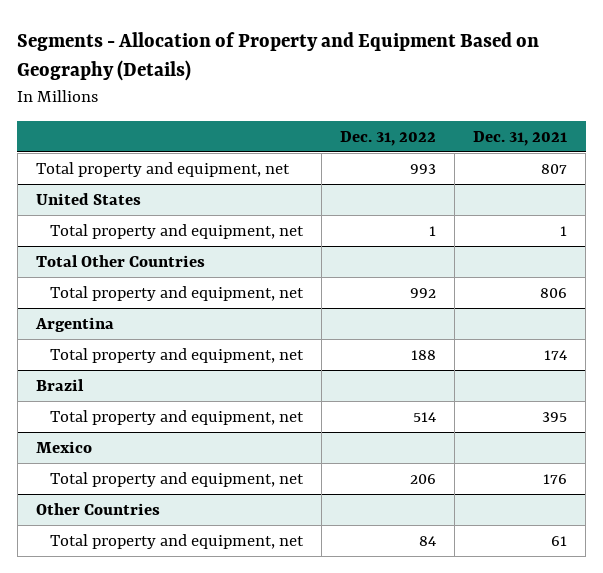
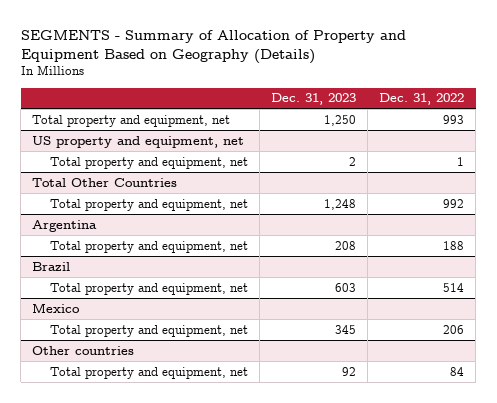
[17,31,540,82] Segments - Allocation of Property and Equipment Based on Geography (Details) -> [20,29,406,64] SEGMENTS - Summary of Allocation of Property and Equipment Based on Geography (Details)
[473,130,568,146] Dec. 31, 2021 -> none
none -> [271,93,357,106] Dec. 31, 2023
[35,192,141,205] United States -> [32,135,245,148] US property and equipment, net
[35,502,160,515] Other Countries -> [32,345,135,355] Other countries

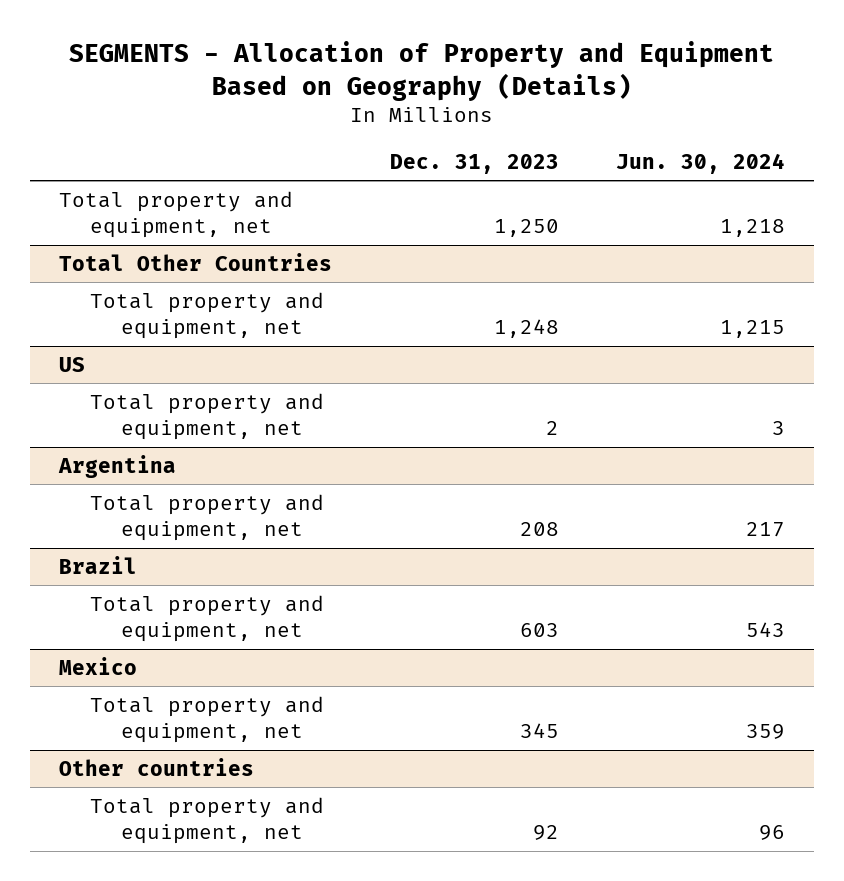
[20,29,406,64] SEGMENTS - Summary of Allocation of Property and Equipment Based on Geography (Details) -> [69,41,775,101] SEGMENTS - Allocation of Property and Equipment Based on Geography (Details)
[379,93,465,106] Dec. 31, 2022 -> none
none -> [616,153,786,175] Jun. 30, 2024
[32,135,245,148] US property and equipment, net -> none
[49,156,248,169] Total property and equipment, net -> none
none -> [58,356,85,372] US
none -> [90,392,325,441] Total property and equipment, net

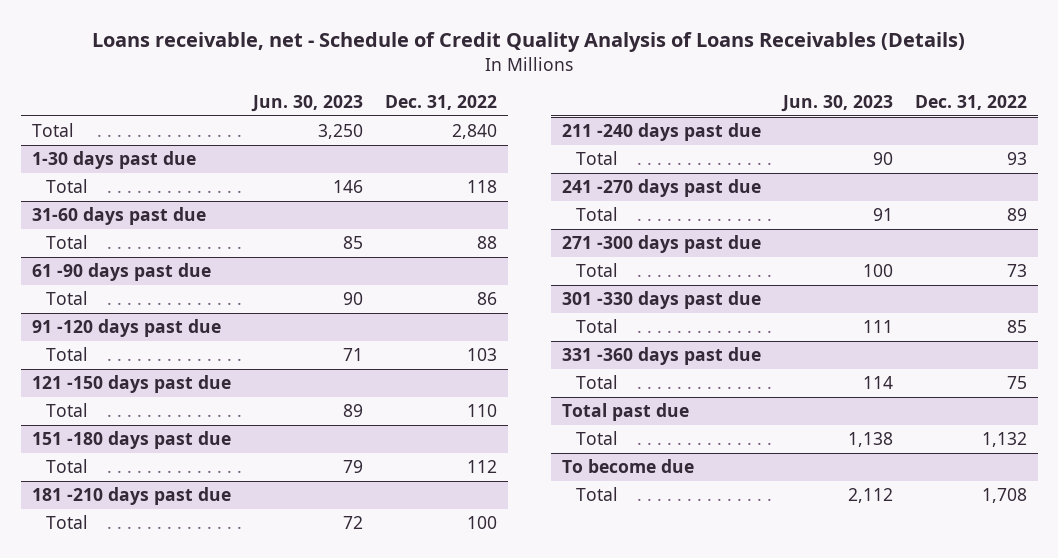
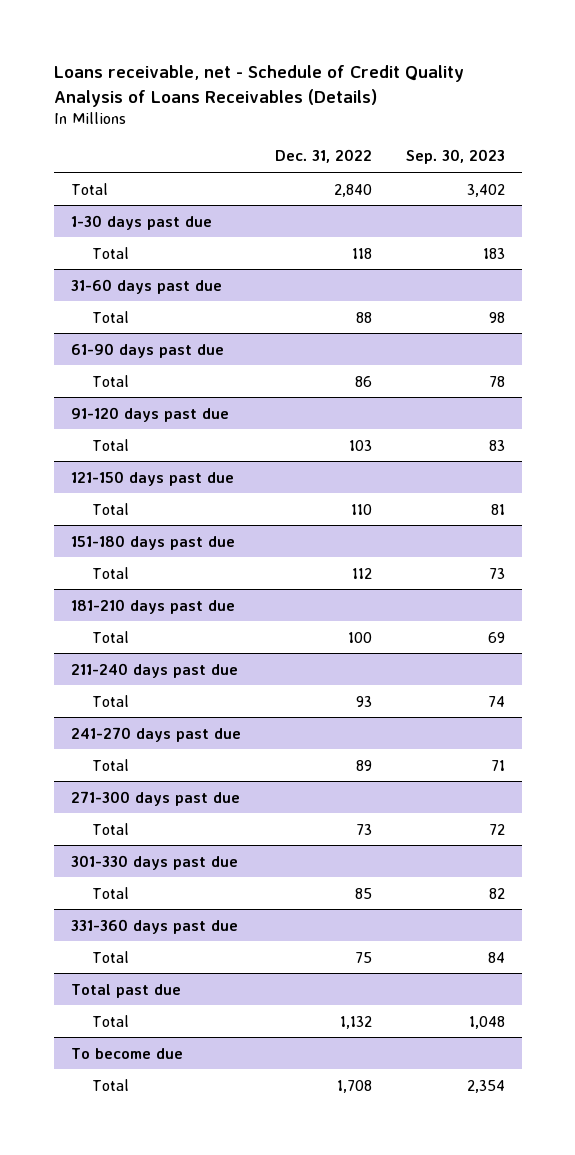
[250,95,363,113] Jun. 30, 2023 -> none
none -> [405,149,505,165] Sep. 30, 2023
[31,263,211,282] 61 -90 days past due -> [70,342,224,358] 61-90 days past due
[31,319,221,338] 91 -120 days past due -> [70,406,229,422] 91-120 days past due
[31,375,231,394] 121 -150 days past due -> [70,470,234,486] 121-150 days past due
[31,431,231,450] 151 -180 days past due -> [70,534,235,550] 151-180 days past due
[31,487,231,506] 181 -210 days past due -> [70,598,235,614] 181-210 days past due
[561,123,761,142] 211 -240 days past due -> [70,662,238,678] 211-240 days past due
[561,179,761,198] 241 -270 days past due -> [70,726,241,742] 241-270 days past due
[561,235,761,254] 271 -300 days past due -> [70,790,240,806] 271-300 days past due
[561,291,761,310] 301 -330 days past due -> [70,854,238,870] 301-330 days past due
[561,347,761,366] 331 -360 days past due -> [70,918,238,934] 331-360 days past due

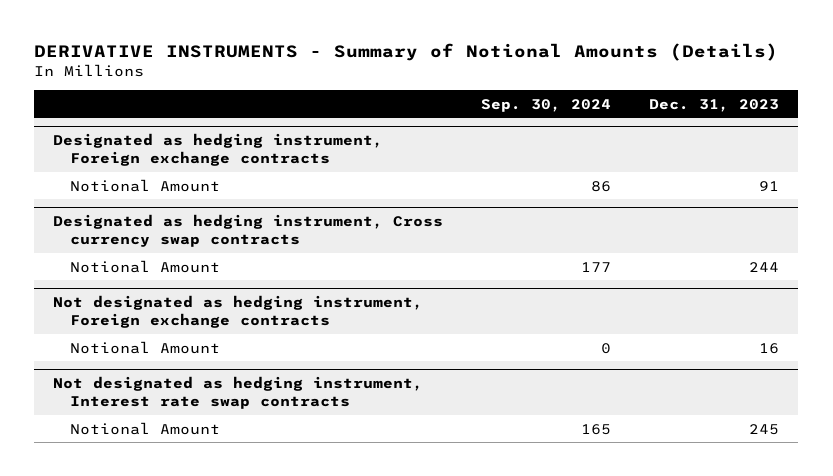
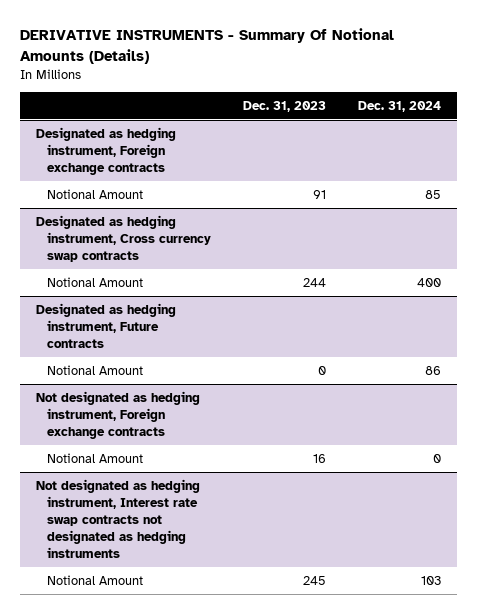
[34,42,779,61] DERIVATIVE INSTRUMENTS - Summary of Notional Amounts (Details) -> [19,28,394,64] DERIVATIVE INSTRUMENTS - Summary Of Notional Amounts (Details)
[481,98,612,112] Sep. 30, 2024 -> none
none -> [357,100,441,112] Dec. 31, 2024
none -> [35,302,176,348] Designated as hedging instrument, Future contracts
none -> [47,364,144,375] Notional Amount
[53,376,424,410] Not designated as hedging instrument, Interest rate swap contracts -> [35,478,200,558] Not designated as hedging instrument, Interest rate swap contracts not designated as hedging instruments

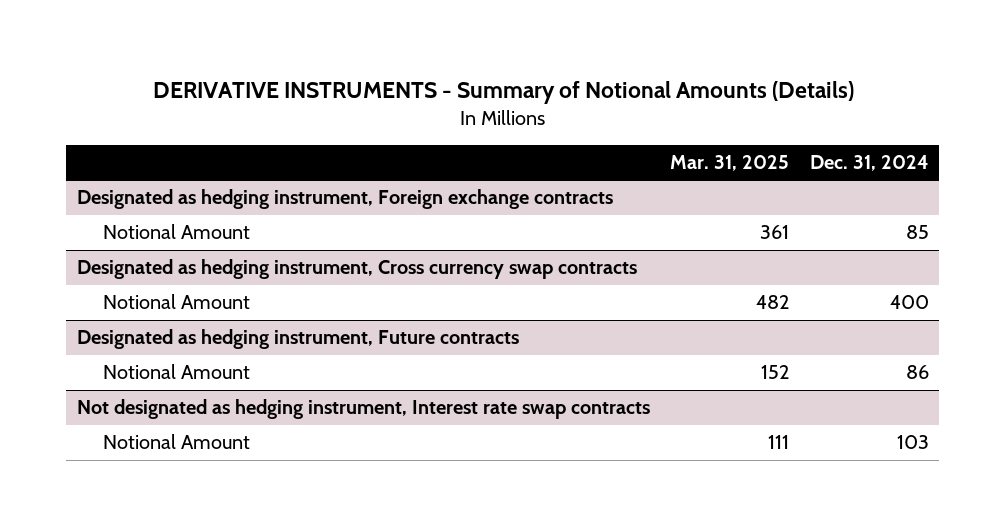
[19,28,394,64] DERIVATIVE INSTRUMENTS - Summary Of Notional Amounts (Details) -> [152,80,854,104] DERIVATIVE INSTRUMENTS - Summary of Notional Amounts (Details)
[243,100,327,112] Dec. 31, 2023 -> none
none -> [670,155,790,172] Mar. 31, 2025
[35,390,200,439] Not designated as hedging instrument, Foreign exchange contracts -> none
[47,452,144,463] Notional Amount -> none
[35,478,200,558] Not designated as hedging instrument, Interest rate swap contracts not designated as hedging instruments -> [76,399,650,420] Not designated as hedging instrument, Interest rate swap contracts

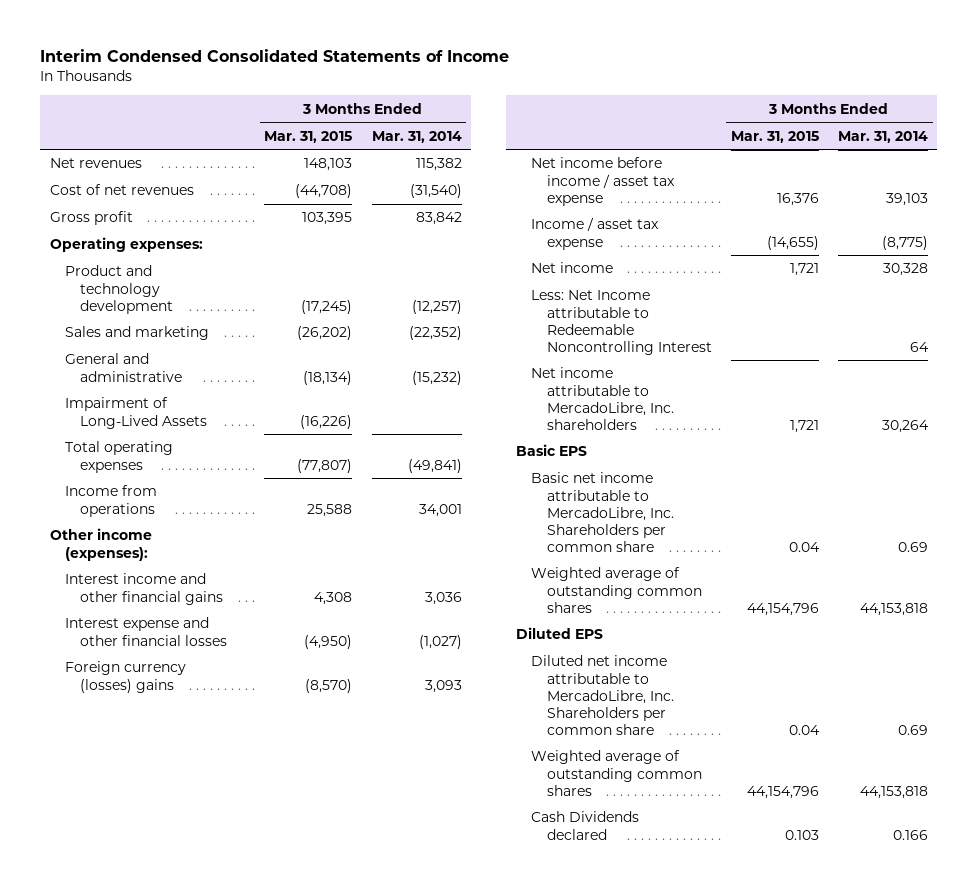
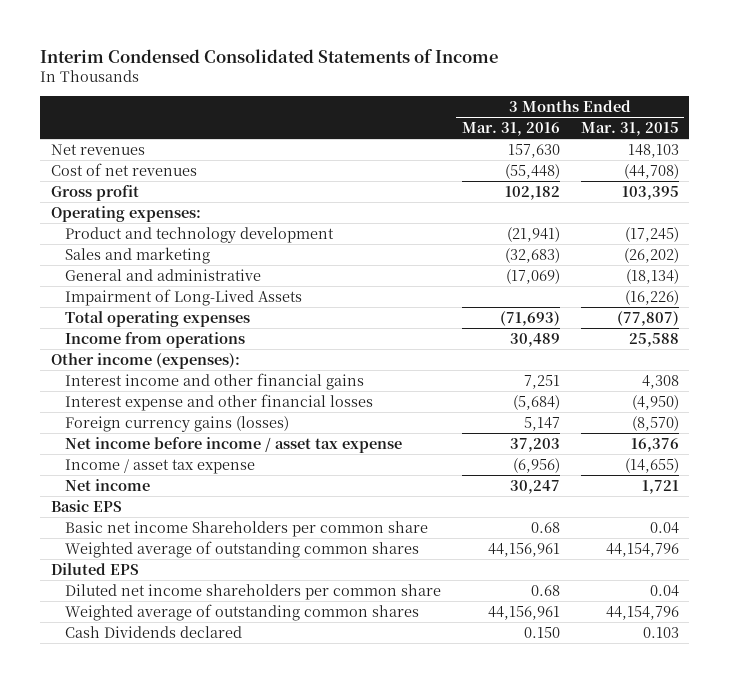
[371,130,462,143] Mar. 31, 2014 -> none
none -> [461,122,560,137] Mar. 31, 2016
[65,661,187,693] Foreign currency (losses) gains -> [64,415,289,432] Foreign currency gains (losses)
[531,290,712,355] Less: Net Income attributable to Redeemable Noncontrolling Interest -> none
[531,367,674,430] Net income attributable to MercadoLibre, Inc. shareholders -> none
[531,472,674,552] Basic net income attributable to MercadoLibre, Inc. Shareholders per common share -> [64,520,428,537] Basic net income Shareholders per common share
[531,655,674,735] Diluted net income attributable to MercadoLibre, Inc. Shareholders per common share -> [64,583,441,600] Diluted net income shareholders per common share

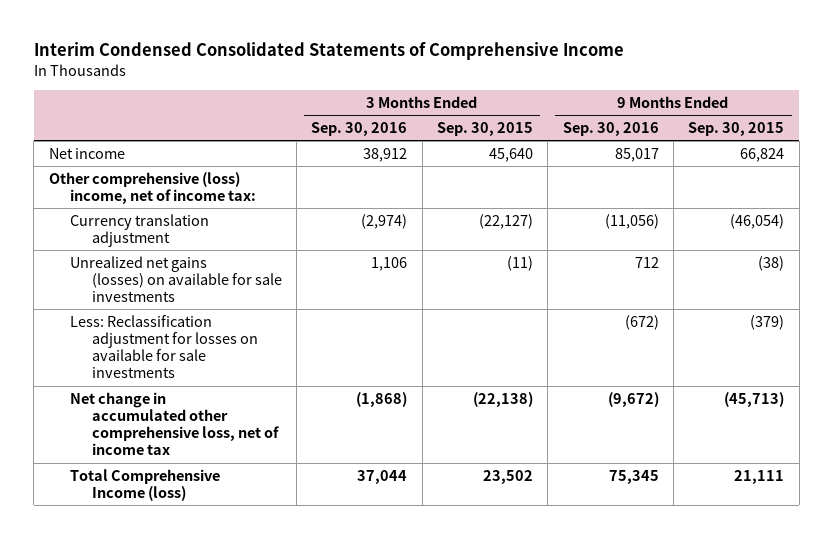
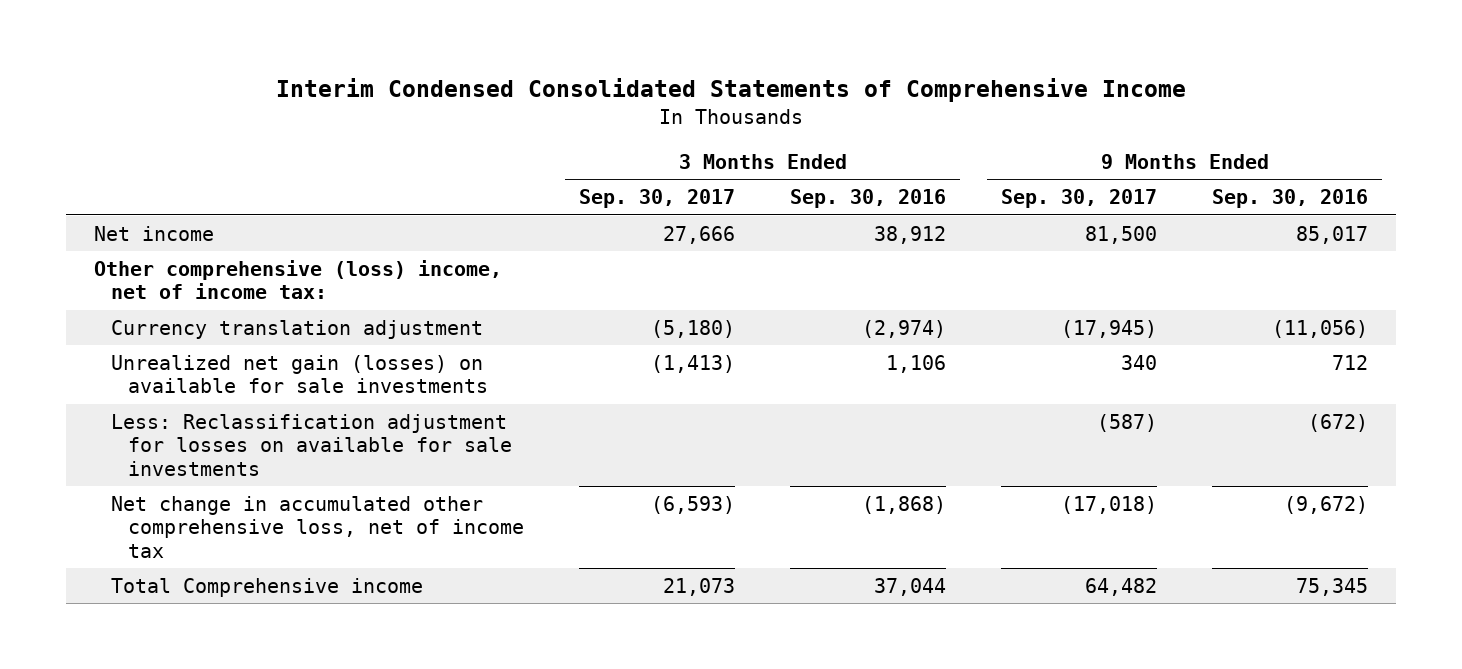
[436,122,533,137] Sep. 30, 2015 -> none
[688,122,785,137] Sep. 30, 2015 -> none
none -> [579,189,736,209] Sep. 30, 2017
none -> [1001,189,1158,209] Sep. 30, 2017
[70,255,282,303] Unrealized net gains (losses) on available for sale investments -> [110,354,489,394] Unrealized net gain (losses) on available for sale investments
[70,468,221,501] Total Comprehensive Income (loss) -> [110,577,423,597] Total Comprehensive income

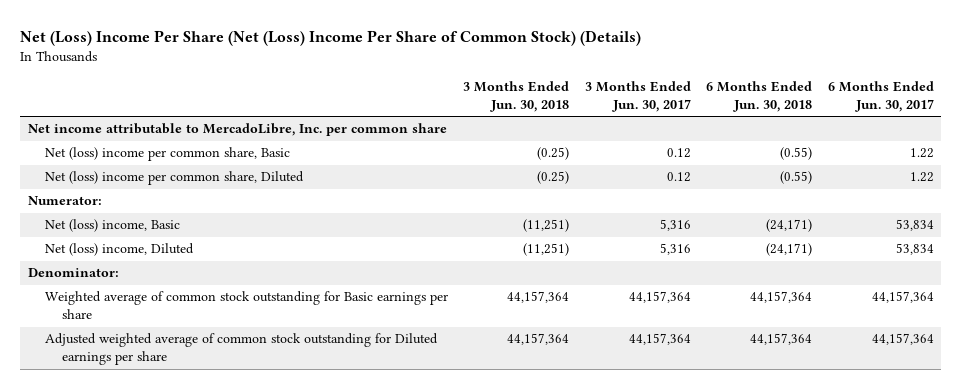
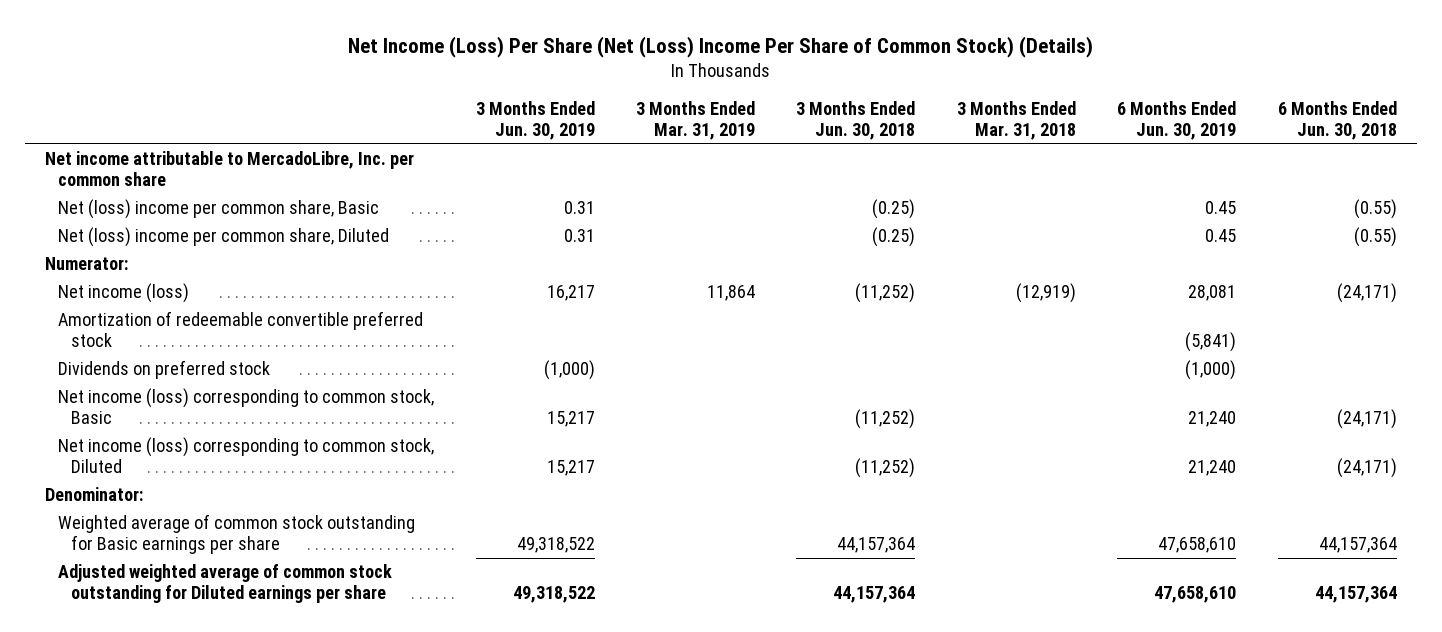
[19,29,641,46] Net (Loss) Income Per Share (Net (Loss) Income Per Share of Common Stock) (Details) -> [347,35,1093,58] Net Income (Loss) Per Share (Net (Loss) Income Per Share of Common Stock) (Details)
[584,81,691,112] 3 Months Ended Jun. 30, 2017 -> none
[827,81,934,112] 6 Months Ended Jun. 30, 2017 -> none
none -> [475,101,595,141] 3 Months Ended Jun. 30, 2019
none -> [636,101,756,141] 3 Months Ended Mar. 31, 2019
none -> [956,101,1076,141] 3 Months Ended Mar. 31, 2018
none -> [1117,101,1237,141] 6 Months Ended Jun. 30, 2019
none -> [58,283,190,304] Net income (loss)
none -> [58,311,424,348] Amortization of redeemable convertible preferred stock
none -> [58,360,271,380] Dividends on preferred stock
[44,219,180,233] Net (loss) income, Basic -> [58,388,435,425] Net income (loss) corresponding to common stock, Basic
[523,219,570,233] (11,251) -> [855,409,916,430] (11,252)
[44,243,194,257] Net (loss) income, Diluted -> [58,437,435,474] Net income (loss) corresponding to common stock, Diluted
[523,243,570,257] (11,251) -> [855,458,916,479] (11,252)

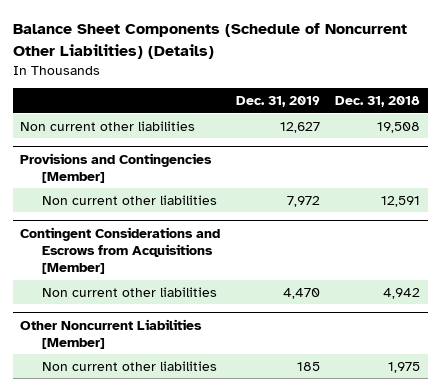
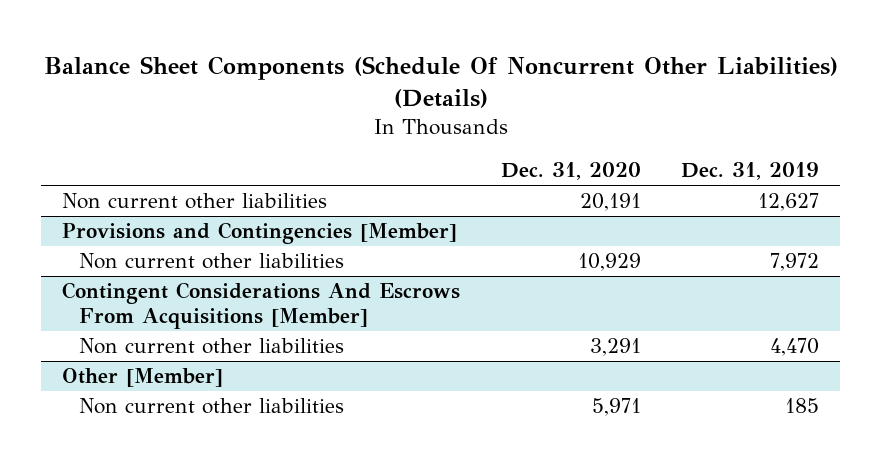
[12,23,407,59] Balance Sheet Components (Schedule of Noncurrent Other Liabilities) (Details) -> [43,55,838,108] Balance Sheet Components (Schedule Of Noncurrent Other Liabilities) (Details)
[335,96,421,108] Dec. 31, 2018 -> none
none -> [500,162,641,181] Dec. 31, 2020
[20,226,221,275] Contingent Considerations and Escrows from Acquisitions [Member] -> [61,282,460,329] Contingent Considerations And Escrows From Acquisitions [Member]
[20,318,203,349] Other Noncurrent Liabilities [Member] -> [61,368,223,388] Other [Member]

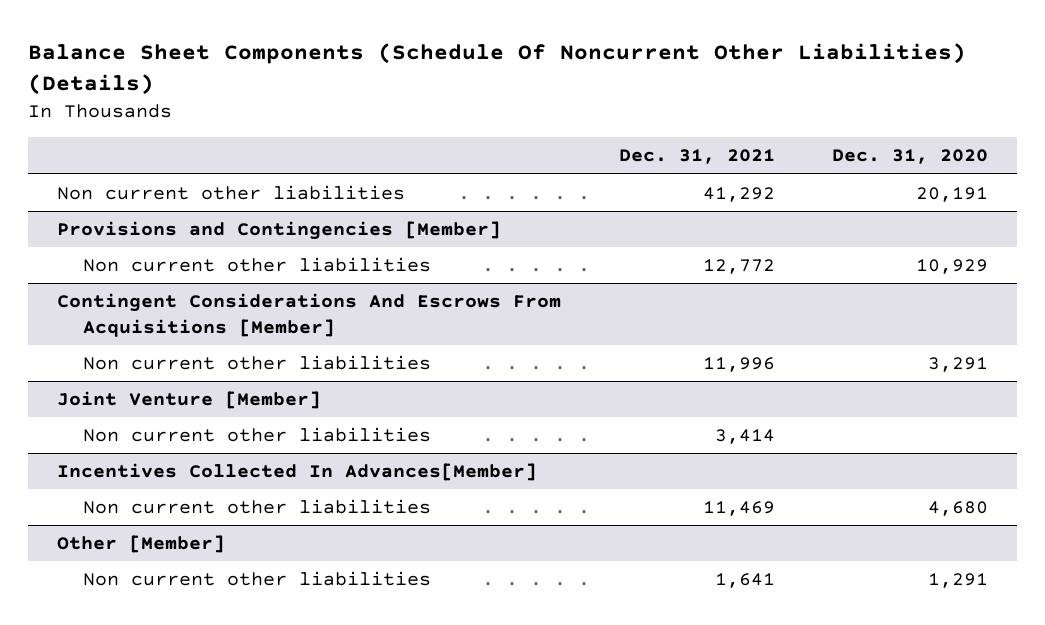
[681,162,820,181] Dec. 31, 2019 -> none
none -> [618,149,775,165] Dec. 31, 2021
none -> [57,391,322,410] Joint Venture [Member]
none -> [82,427,431,443] Non current other liabilities
none -> [57,463,538,482] Incentives Collected In Advances[Member]
none -> [82,499,431,515] Non current other liabilities
[591,398,641,417] 5,971 -> [928,573,989,589] 1,291

